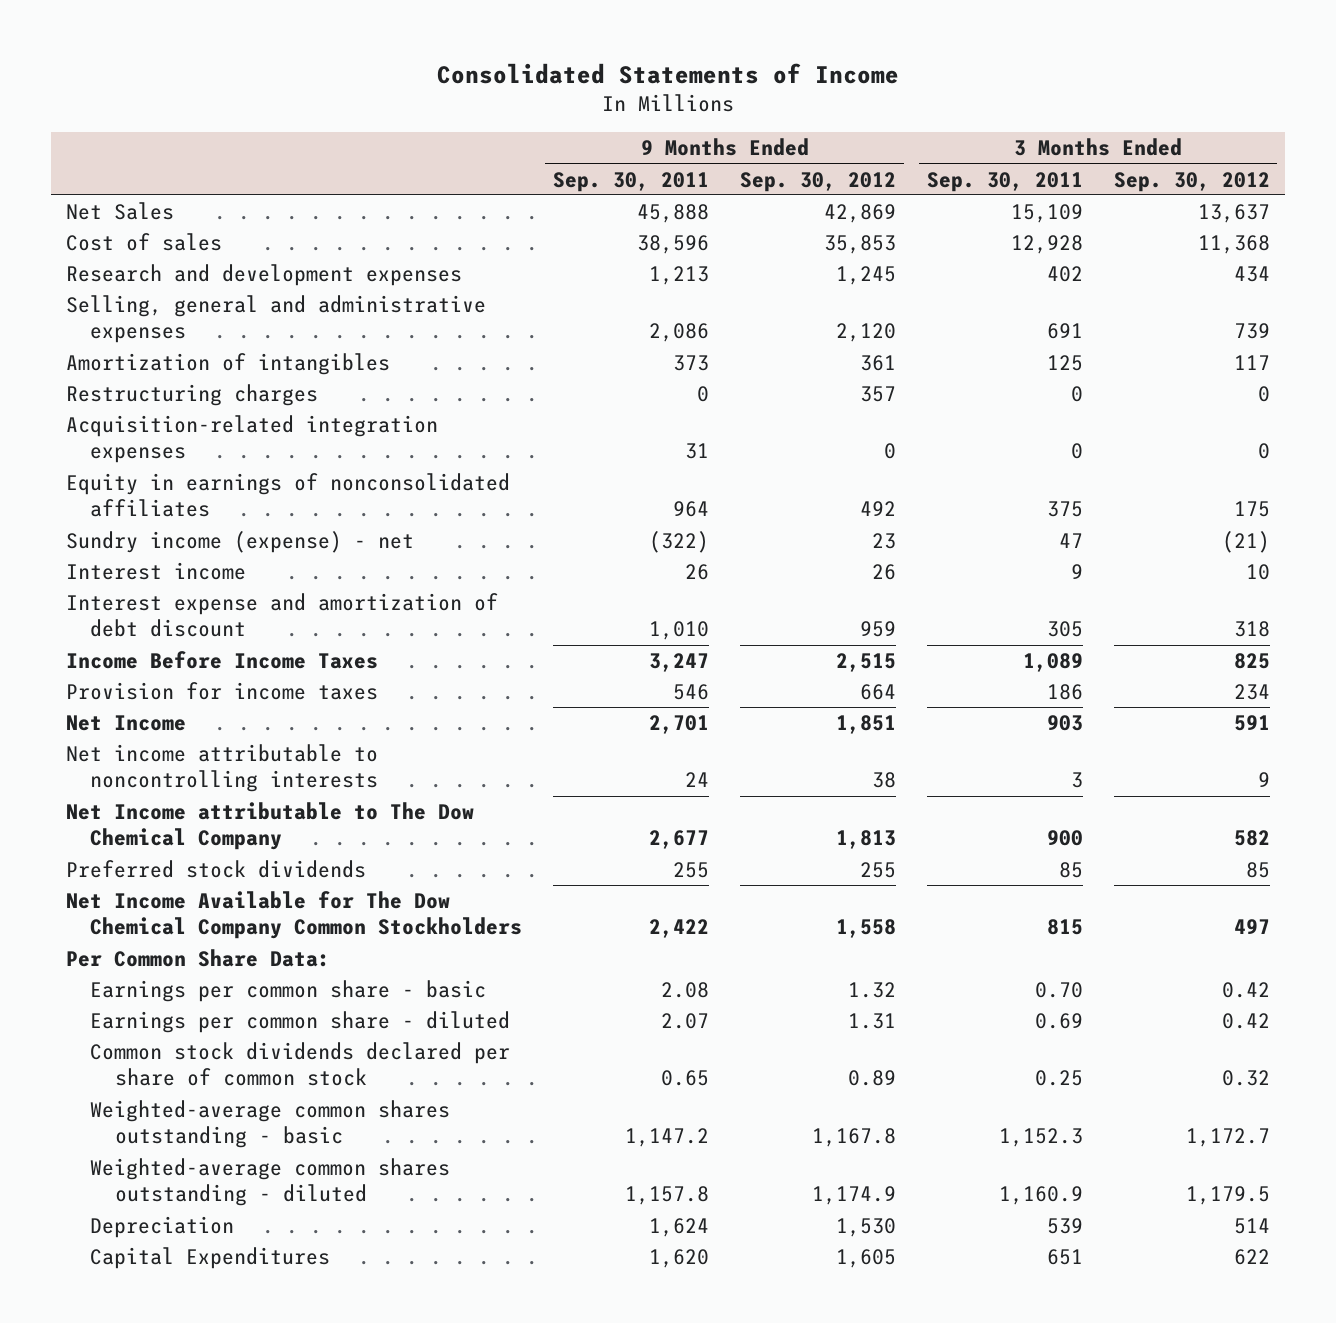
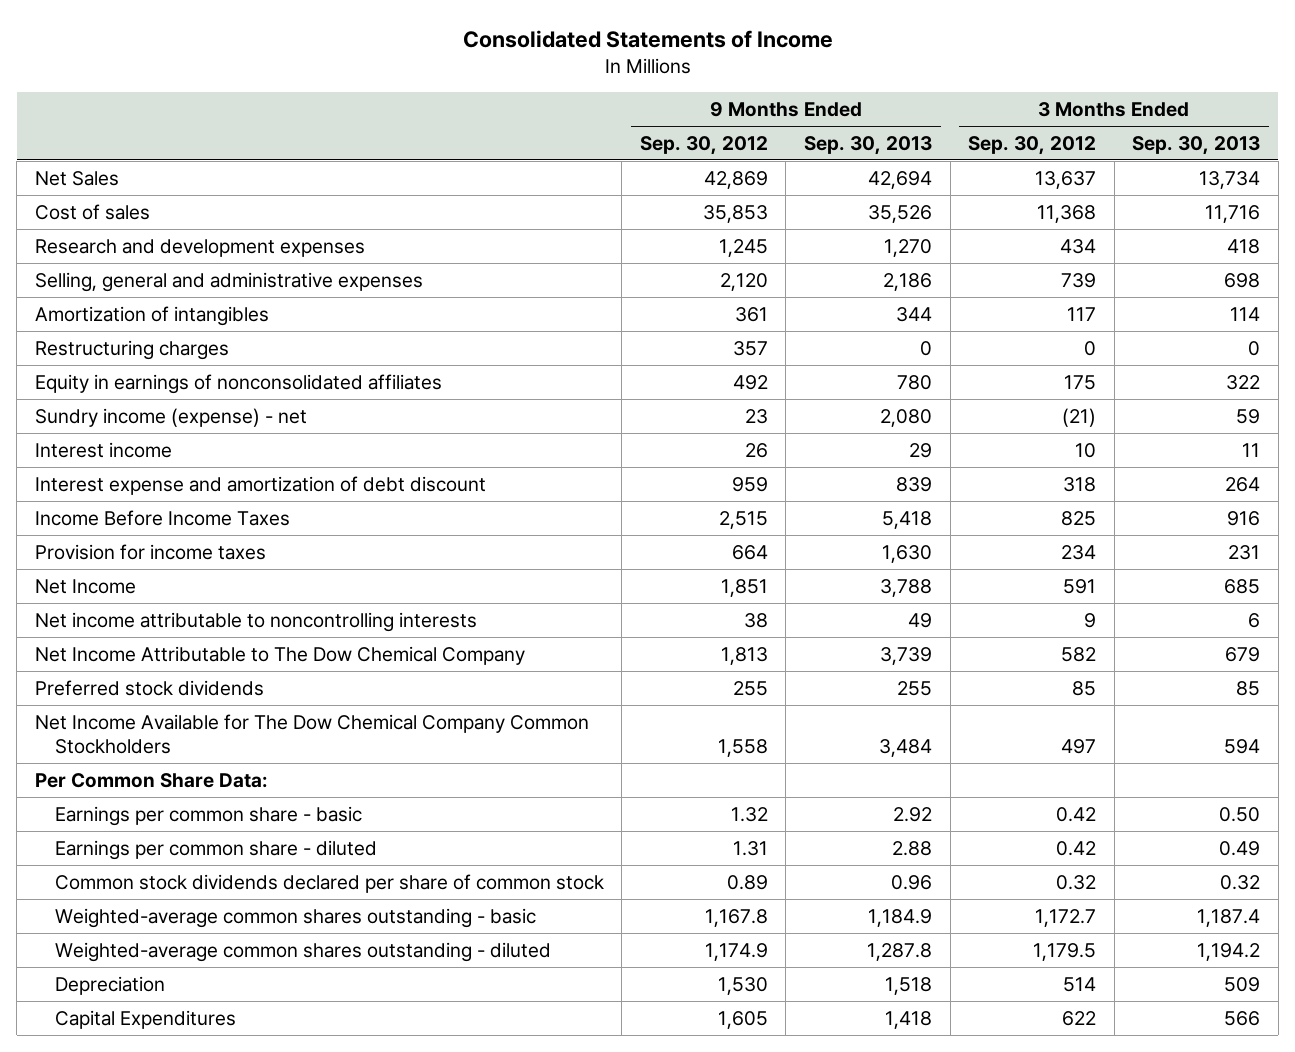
[553,171,710,192] Sep. 30, 2011 -> none
[926,171,1083,192] Sep. 30, 2011 -> none
none -> [804,135,933,155] Sep. 30, 2013
none -> [1132,135,1261,155] Sep. 30, 2013
[66,415,439,464] Acquisition-related integration expenses -> none
[66,802,475,851] Net Income attributable to The Dow Chemical Company -> [34,645,525,665] Net Income Attributable to The Dow Chemical Company

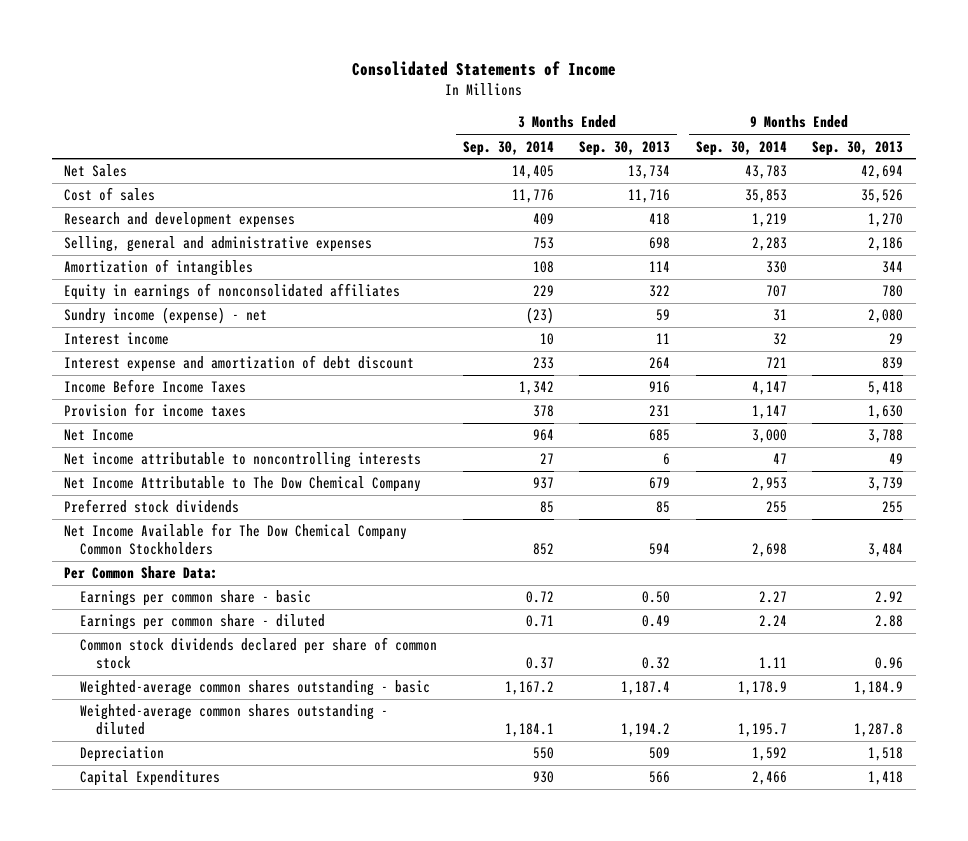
[639,135,768,155] Sep. 30, 2012 -> none
[968,135,1097,155] Sep. 30, 2012 -> none
none -> [462,140,554,156] Sep. 30, 2014
none -> [695,140,787,156] Sep. 30, 2014
[34,339,229,360] Restructuring charges -> none

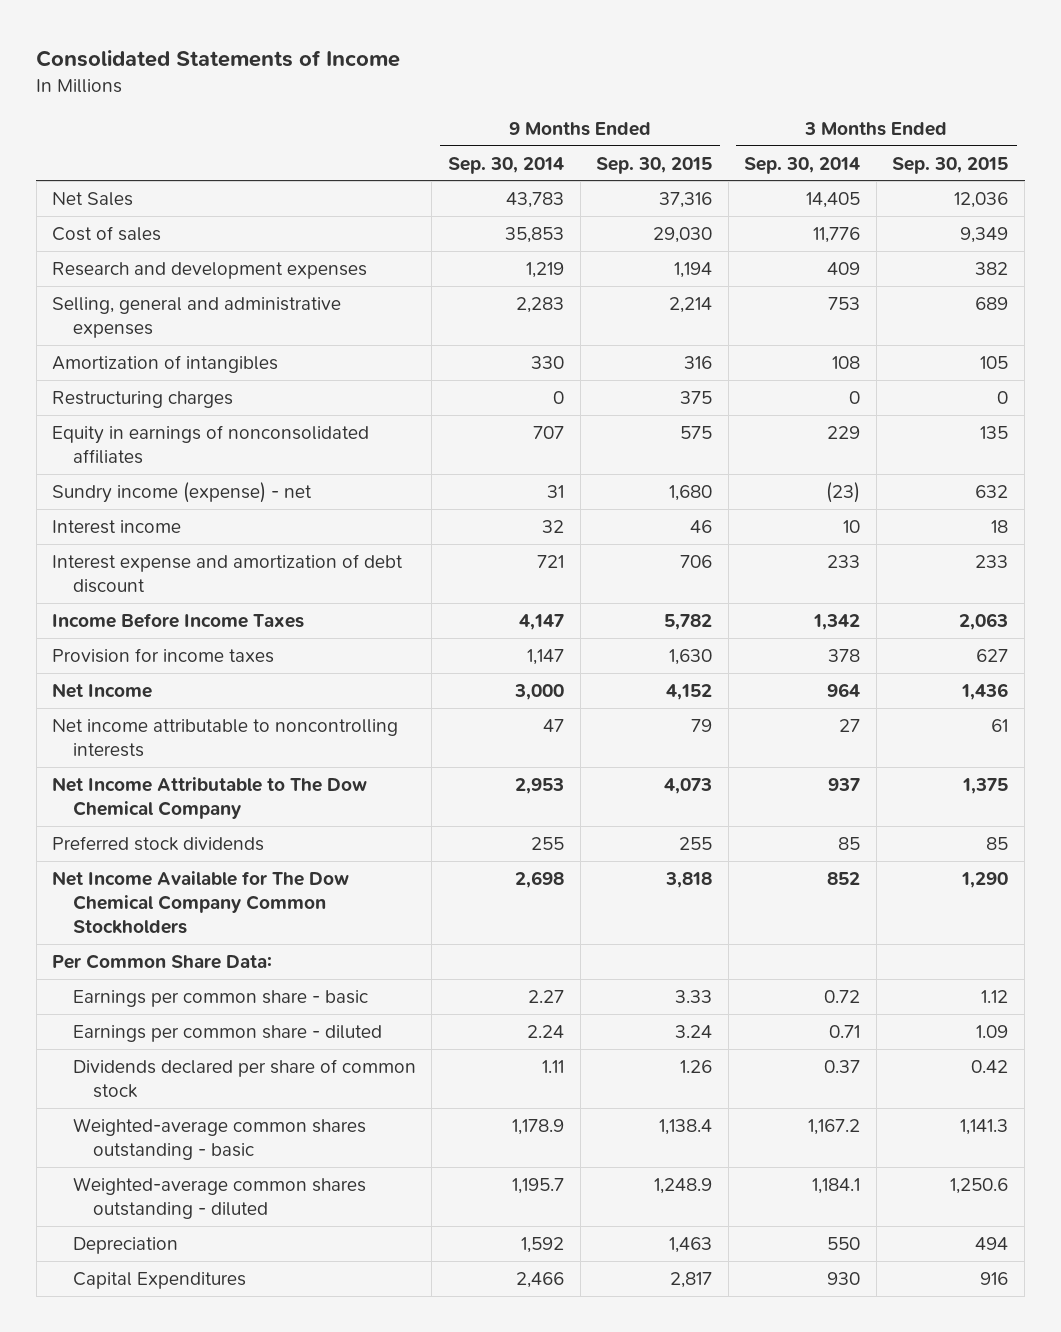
[579,140,671,156] Sep. 30, 2013 -> none
[812,140,904,156] Sep. 30, 2013 -> none
none -> [596,156,713,174] Sep. 30, 2015
none -> [892,156,1009,174] Sep. 30, 2015
none -> [52,390,234,408] Restructuring charges
[80,637,438,670] Common stock dividends declared per share of common stock -> [72,1058,416,1099] Dividends declared per share of common stock

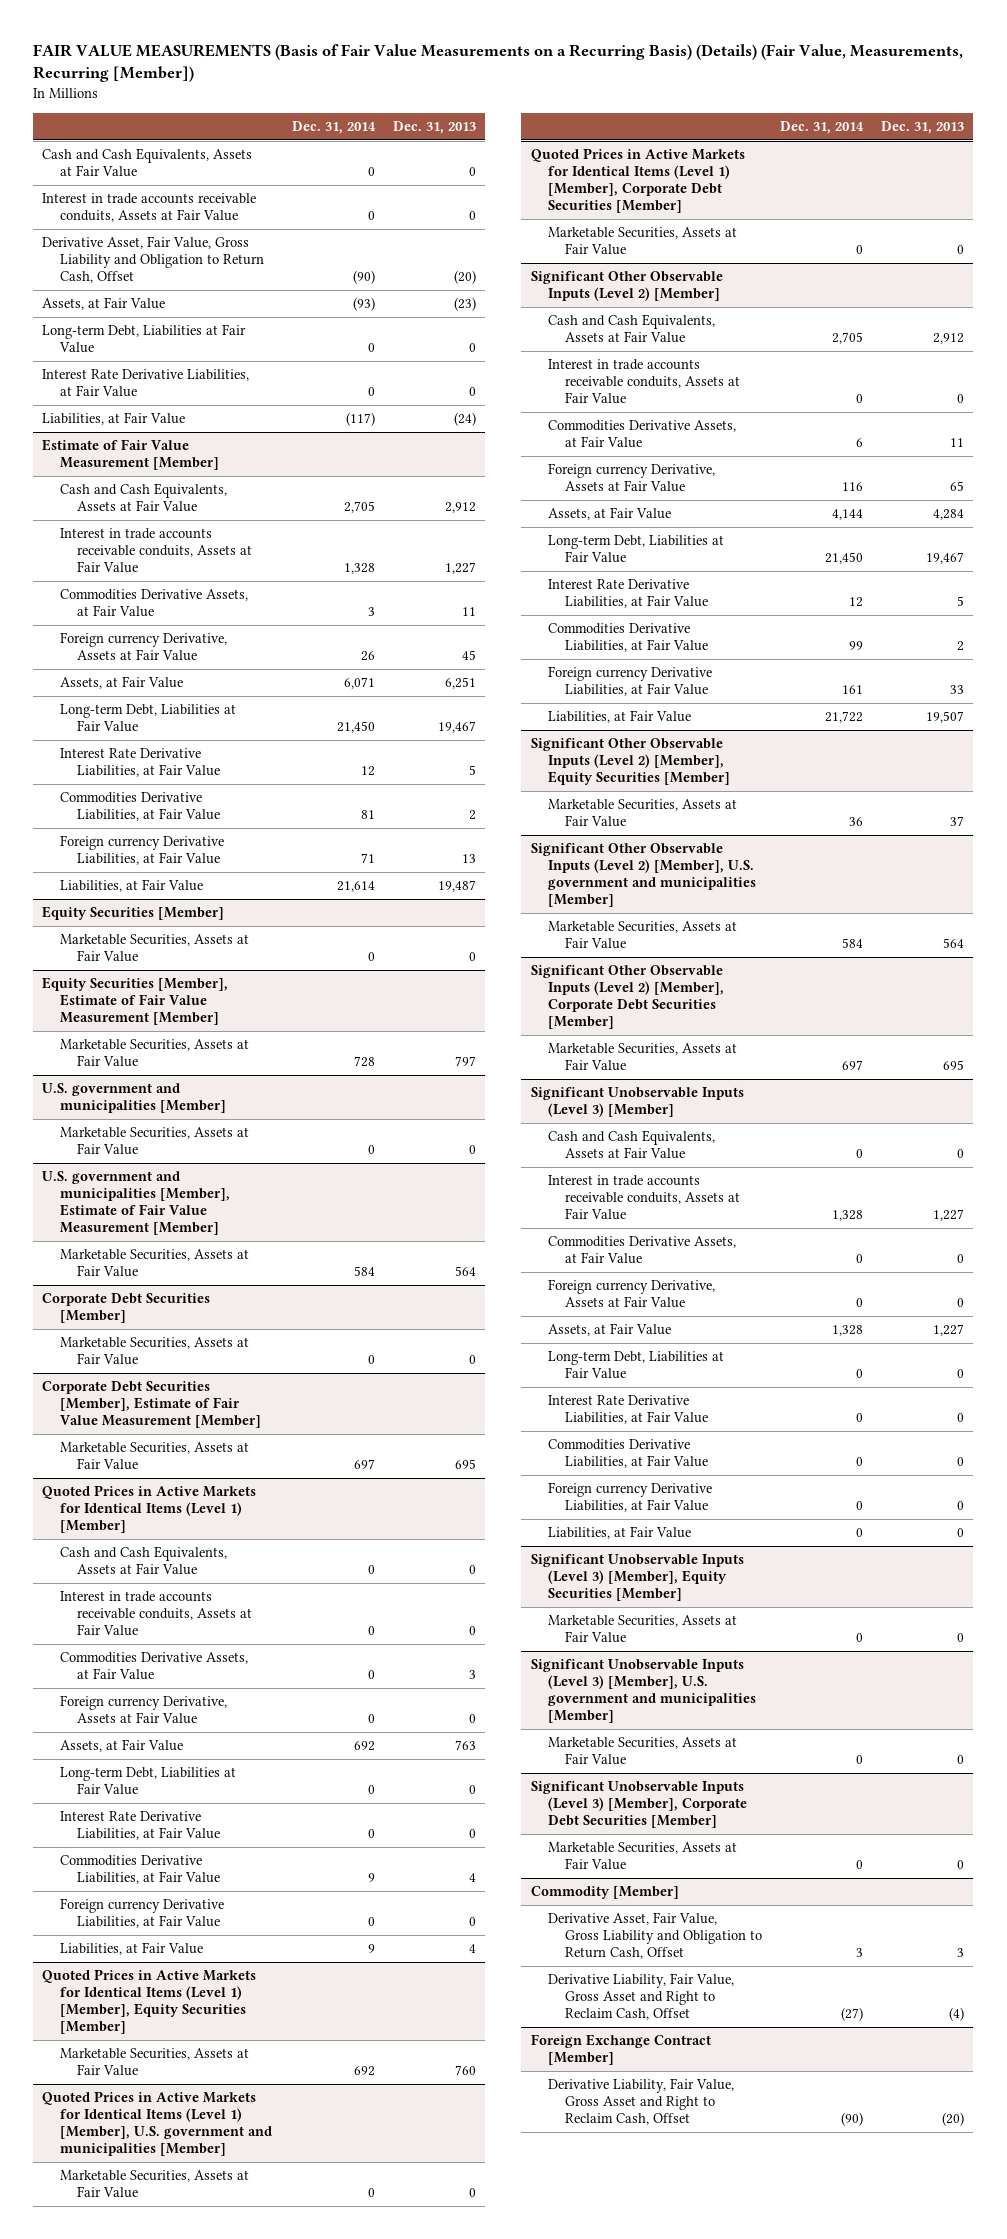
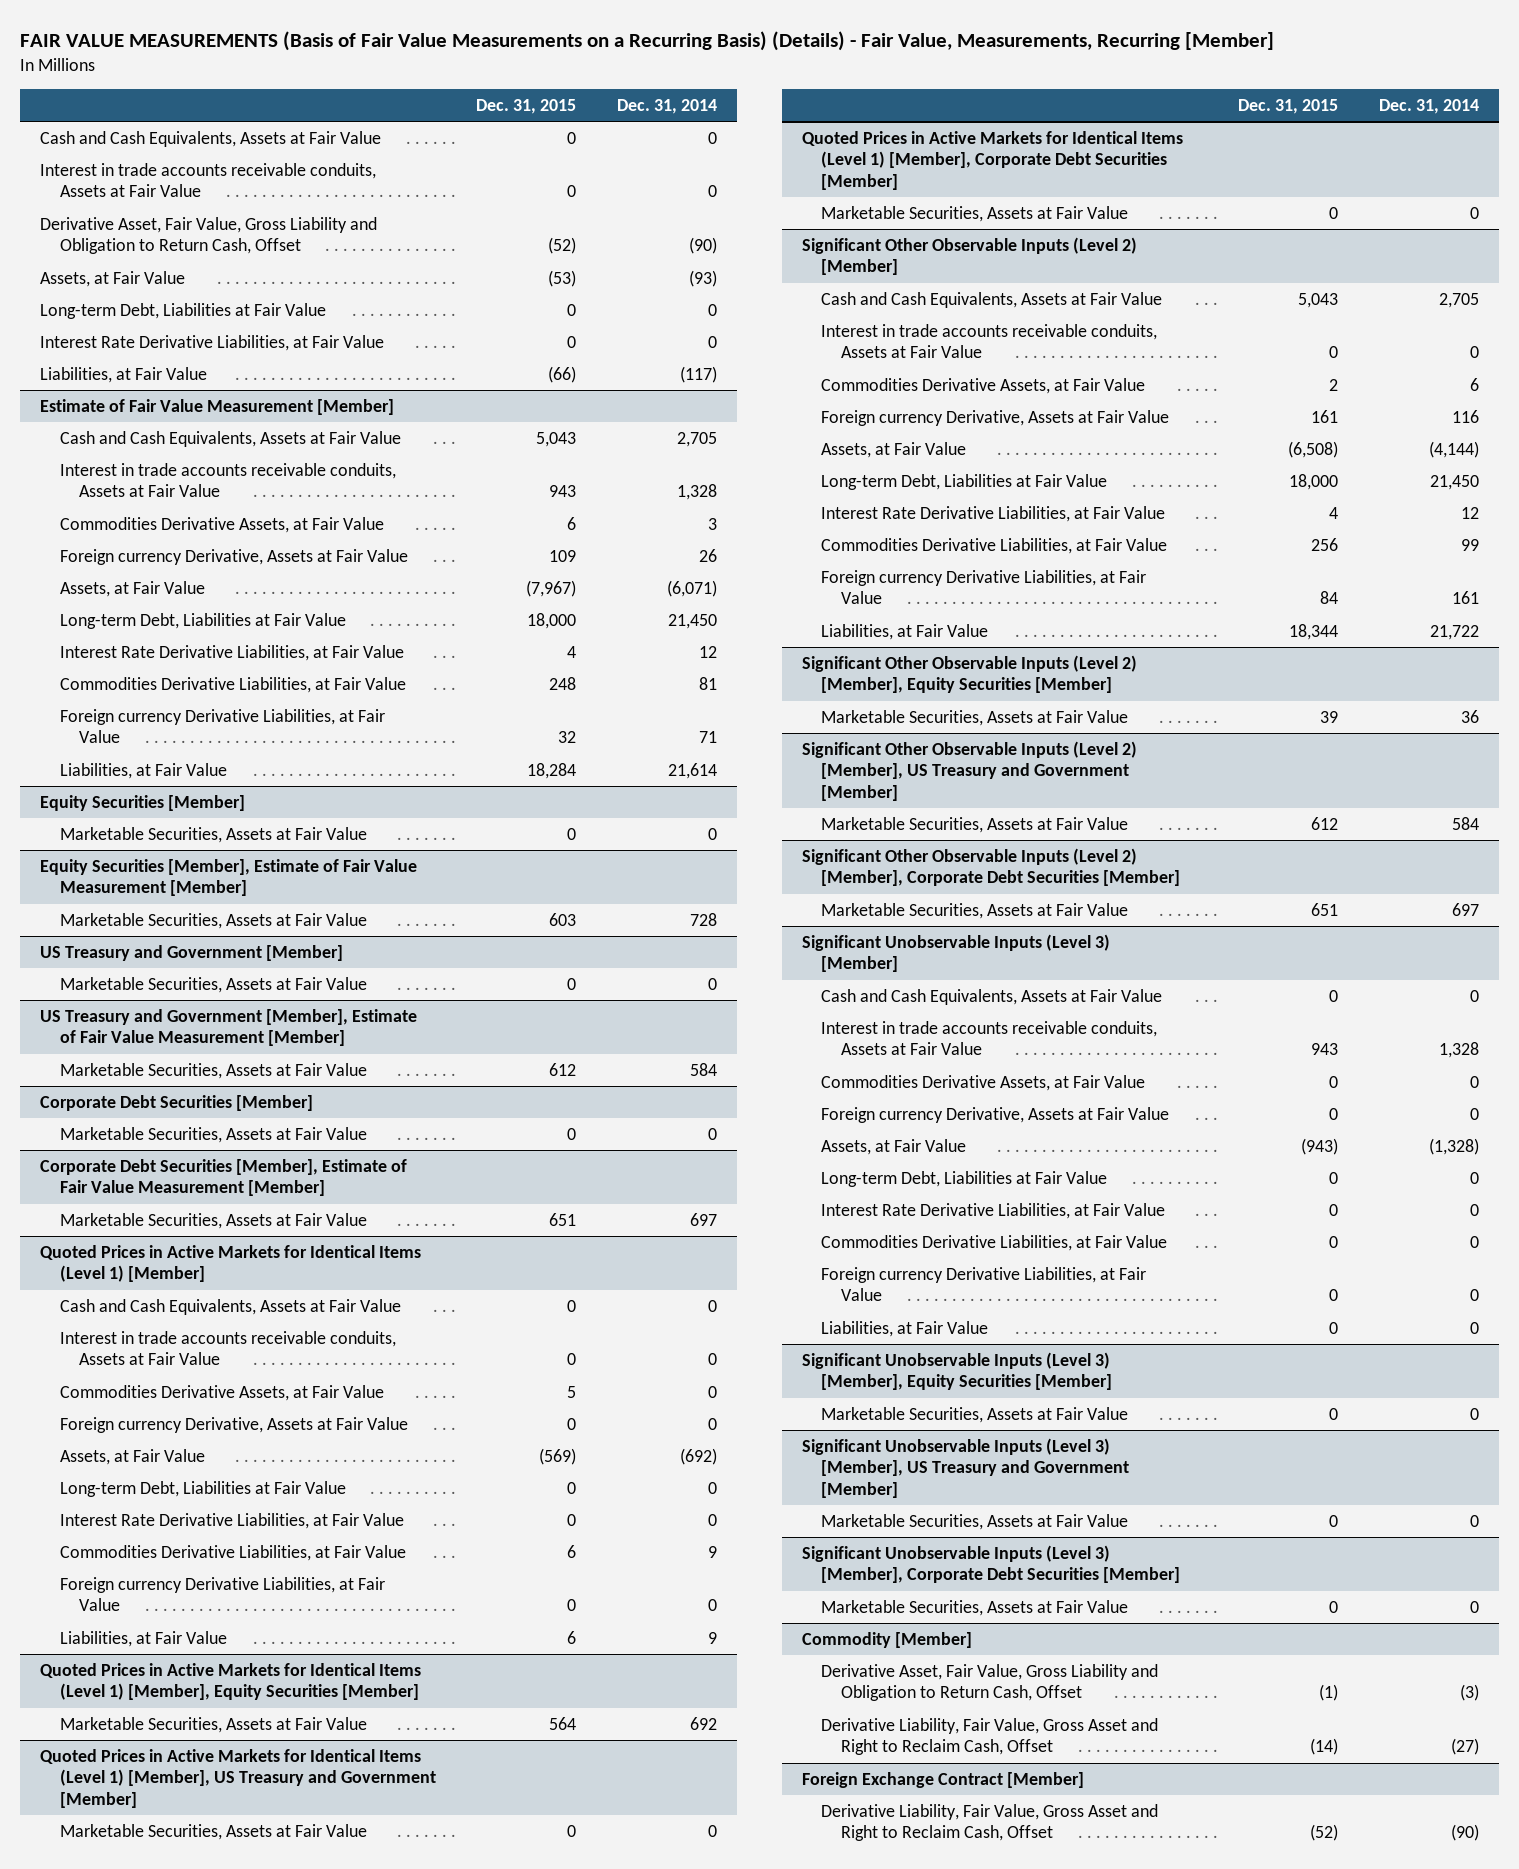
[33,43,964,83] FAIR VALUE MEASUREMENTS (Basis of Fair Value Measurements on a Recurring Basis) (Details) (Fair Value, Measurements, Recurring [Member]) -> [19,31,1274,52] FAIR VALUE MEASUREMENTS (Basis of Fair Value Measurements on a Recurring Basis) (Details) - Fair Value, Measurements, Recurring [Member]
[393,120,477,134] Dec. 31, 2013 -> none
none -> [476,98,577,114] Dec. 31, 2015
[344,677,376,690] 6,071 -> [667,579,718,597] (6,071)
[42,1083,226,1114] U.S. government and municipalities [Member] -> [40,944,344,961] US Treasury and Government [Member]
[42,1171,230,1236] U.S. government and municipalities [Member], Estimate of Fair Value Measurement [Member] -> [40,1008,418,1047] US Treasury and Government [Member], Estimate of Fair Value Measurement [Member]
[354,1741,376,1752] 692 -> [680,1447,718,1465] (692)
[42,2091,272,2157] Quoted Prices in Active Markets for Identical Items (Level 1) [Member], U.S. government and municipalities [Member] -> [40,1748,436,1808] Quoted Prices in Active Markets for Identical Items (Level 1) [Member], US Treasury and Government [Member]
[832,509,864,521] 4,144 -> [1428,440,1479,458] (4,144)
[530,843,756,908] Significant Other Observable Inputs (Level 2) [Member], U.S. government and municipalities [Member] -> [802,740,1138,801] Significant Other Observable Inputs (Level 2) [Member], US Treasury and Government [Member]
[832,1325,864,1337] 1,328 -> [1428,1137,1479,1155] (1,328)
[530,1659,756,1724] Significant Unobservable Inputs (Level 3) [Member], U.S. government and municipalities [Member] -> [802,1437,1130,1498] Significant Unobservable Inputs (Level 3) [Member], US Treasury and Government [Member]
[856,1948,864,1958] 3 -> [1459,1684,1479,1702] (3)

